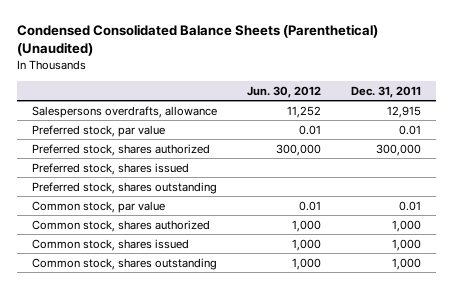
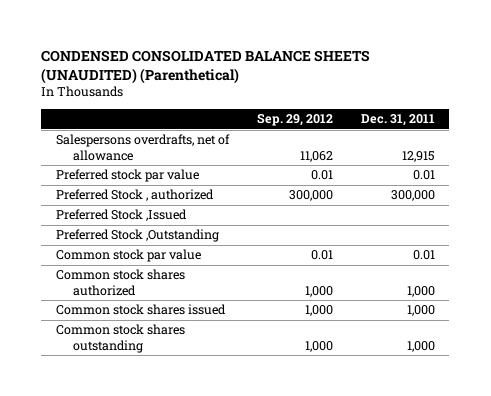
[17,24,379,57] Condensed Consolidated Balance Sheets (Parenthetical) (Unaudited) -> [41,49,371,84] CONDENSED CONSOLIDATED BALANCE SHEETS (UNAUDITED) (Parenthetical)
[247,85,322,98] Jun. 30, 2012 -> none
none -> [256,113,333,127] Sep. 29, 2012
[32,105,218,118] Salespersons overdrafts, allowance -> [55,134,230,161] Salespersons overdrafts, net of allowance
[32,124,166,137] Preferred stock, par value -> [55,169,199,183] Preferred stock par value
[32,143,211,156] Preferred stock, shares authorized -> [55,189,214,202] Preferred Stock , authorized
[32,162,190,175] Preferred stock, shares issued -> [55,209,187,222] Preferred Stock ,Issued
[32,181,218,194] Preferred stock, shares outstanding -> [55,229,219,243] Preferred Stock ,Outstanding
[32,200,166,213] Common stock, par value -> [55,249,201,263] Common stock par value
[32,219,211,232] Common stock, shares authorized -> [55,269,185,296] Common stock shares authorized
[32,238,190,251] Common stock, shares issued -> [55,304,226,316] Common stock shares issued
[32,257,218,270] Common stock, shares outstanding -> [55,324,185,353] Common stock shares outstanding

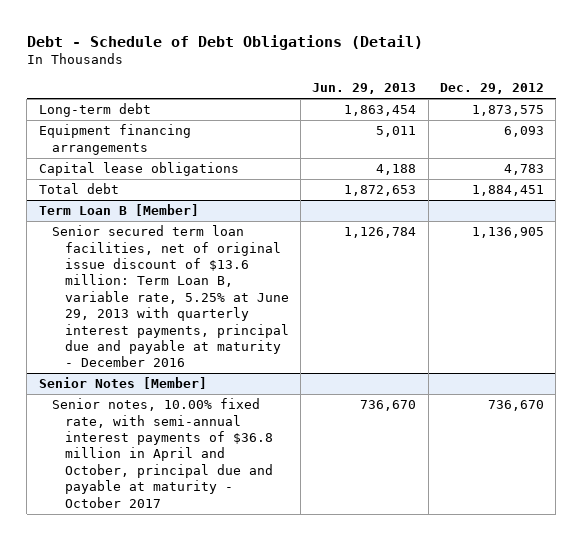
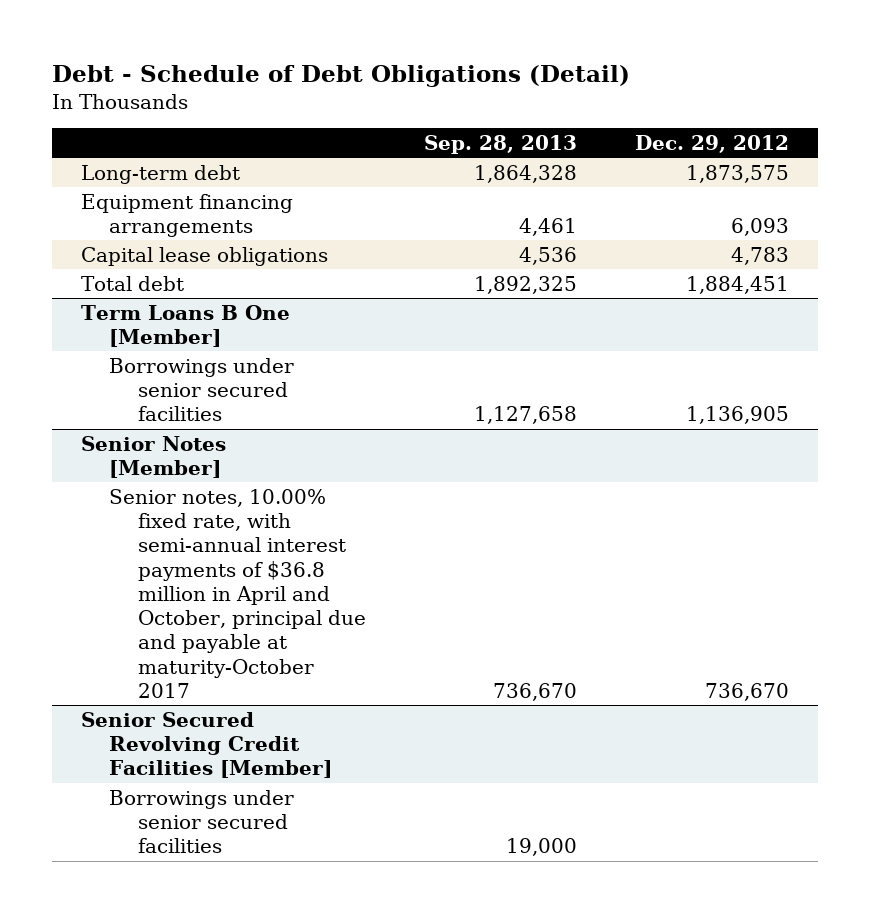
[312,83,417,95] Jun. 29, 2013 -> none
none -> [424,134,578,154] Sep. 28, 2013
[38,204,199,217] Term Loan B [Member] -> [80,304,290,347] Term Loans B One [Member]
[51,225,289,368] Senior secured term loan facilities, net of original issue discount of $13.6 million: Term Loan B, variable rate, 5.25% at June 29, 2013 with quarterly interest payments, principal due and payable at maturity - December 2016 -> [109,357,295,422] Borrowings under senior secured facilities
[51,398,273,508] Senior notes, 10.00% fixed rate, with semi-annual interest payments of $36.8 million in April and October, principal due and payable at maturity - October 2017 -> [109,488,367,698] Senior notes, 10.00% fixed rate, with semi-annual interest payments of $36.8 million in April and October, principal due and payable at maturity-October 2017
none -> [80,711,333,779] Senior Secured Revolving Credit Facilities [Member]
none -> [109,789,295,854] Borrowings under senior secured facilities

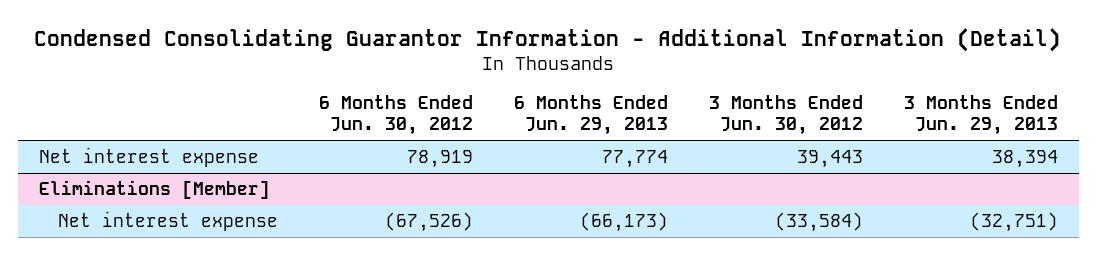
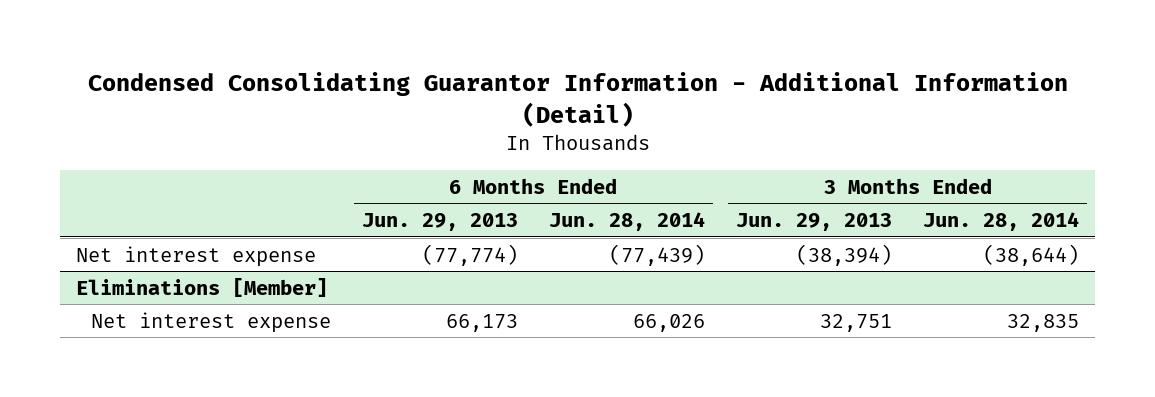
[319,95,474,136] 6 Months Ended Jun. 30, 2012 -> none
[709,95,864,136] 3 Months Ended Jun. 30, 2012 -> none
none -> [549,211,706,231] Jun. 28, 2014
none -> [923,211,1080,231] Jun. 28, 2014
[602,150,669,169] 77,774 -> [421,243,518,266] (77,774)
[992,150,1059,169] 38,394 -> [796,243,893,266] (38,394)
[580,212,669,233] (66,173) -> [445,313,518,332] 66,173
[970,212,1059,233] (32,751) -> [820,313,893,332] 32,751

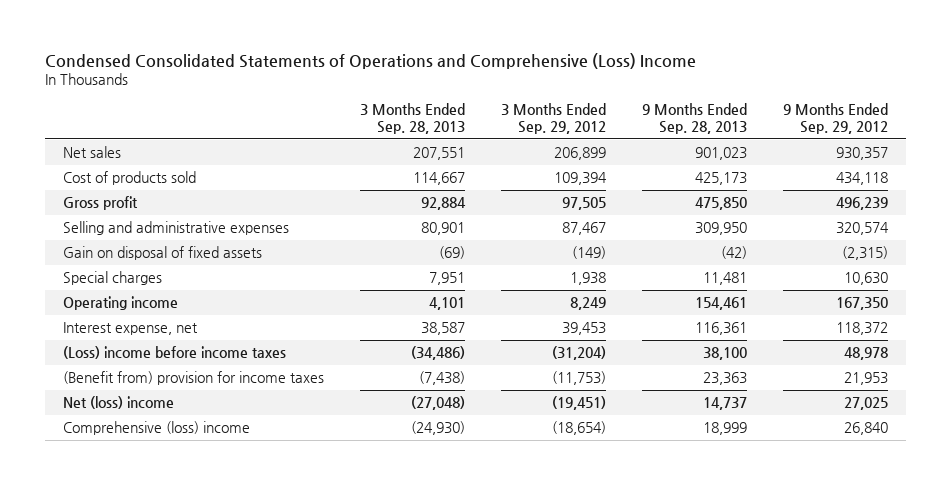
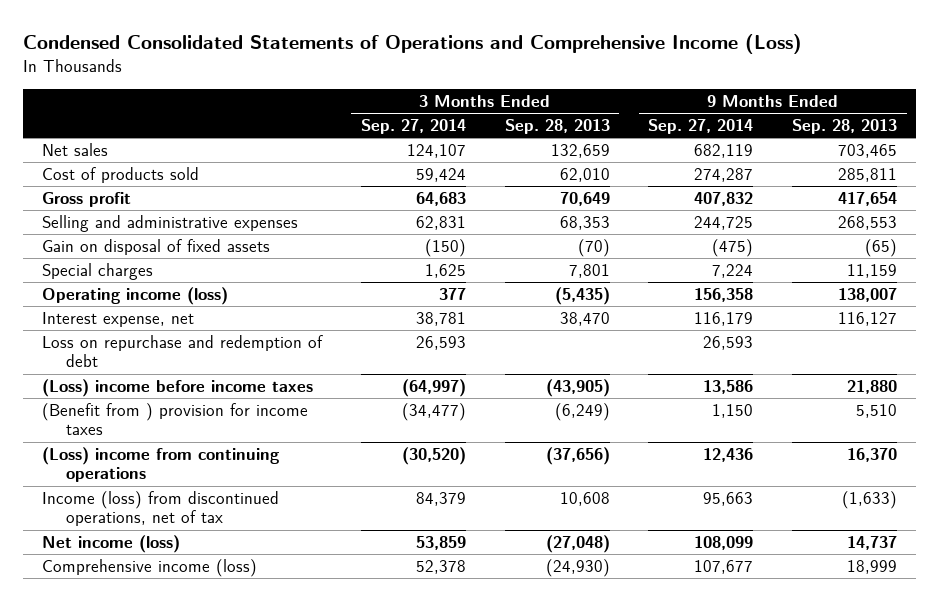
[45,52,697,69] Condensed Consolidated Statements of Operations and Comprehensive (Loss) Income -> [23,34,803,55] Condensed Consolidated Statements of Operations and Comprehensive Income (Loss)
[501,103,607,135] 3 Months Ended Sep. 29, 2012 -> none
[783,103,889,135] 9 Months Ended Sep. 29, 2012 -> none
none -> [361,119,467,135] Sep. 27, 2014
none -> [648,119,754,135] Sep. 27, 2014
[413,147,466,161] 207,551 -> [550,143,610,158] 132,659
[695,147,748,161] 901,023 -> [837,143,897,158] 703,465
[413,172,466,186] 114,667 -> [559,167,610,182] 62,010
[695,172,748,186] 425,173 -> [837,167,897,182] 285,811
[421,197,467,211] 92,884 -> [559,191,610,206] 70,649
[695,197,748,211] 475,850 -> [837,191,897,206] 417,654
[421,222,466,236] 80,901 -> [559,215,610,230] 68,353
[695,222,748,236] 309,950 -> [837,215,897,230] 268,553
[439,246,466,260] (69) -> [577,238,610,257] (70)
[721,246,748,260] (42) -> [864,238,897,257] (65)
[429,272,466,286] 7,951 -> [568,263,610,278] 7,801
[703,272,748,286] 11,481 -> [846,263,897,278] 11,159
[63,296,179,311] Operating income -> [42,286,229,305] Operating income (loss)
[429,297,466,311] 4,101 -> [554,286,610,305] (5,435)
[695,297,748,311] 154,461 -> [837,287,897,302] 138,007
[421,322,466,336] 38,587 -> [559,311,610,326] 38,470
[695,322,748,336] 116,361 -> [837,311,897,326] 116,127
none -> [42,334,324,368] Loss on repurchase and redemption of debt
[411,346,466,361] (34,486) -> [545,378,610,397] (43,905)
[703,347,748,361] 38,100 -> [846,379,897,394] 21,880
[63,371,325,386] (Benefit from) provision for income taxes -> [42,402,309,436] (Benefit from ) provision for income taxes
[419,371,466,386] (7,438) -> [554,402,610,421] (6,249)
[703,372,748,386] 23,363 -> [855,403,897,418] 5,510
none -> [42,446,281,483] (Loss) income from continuing operations
none -> [42,490,280,527] Income (loss) from discontinued operations, net of tax
[63,396,175,410] Net (loss) income -> [42,534,181,553] Net income (loss)
[63,421,251,436] Comprehensive (loss) income -> [42,558,258,577] Comprehensive income (loss)

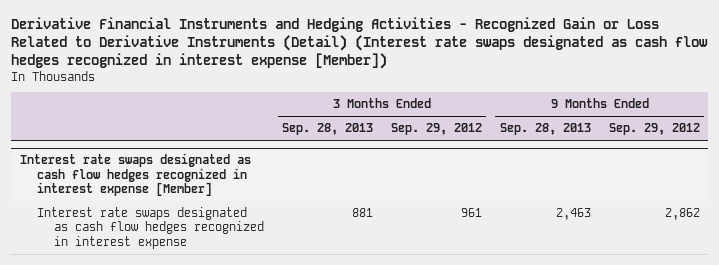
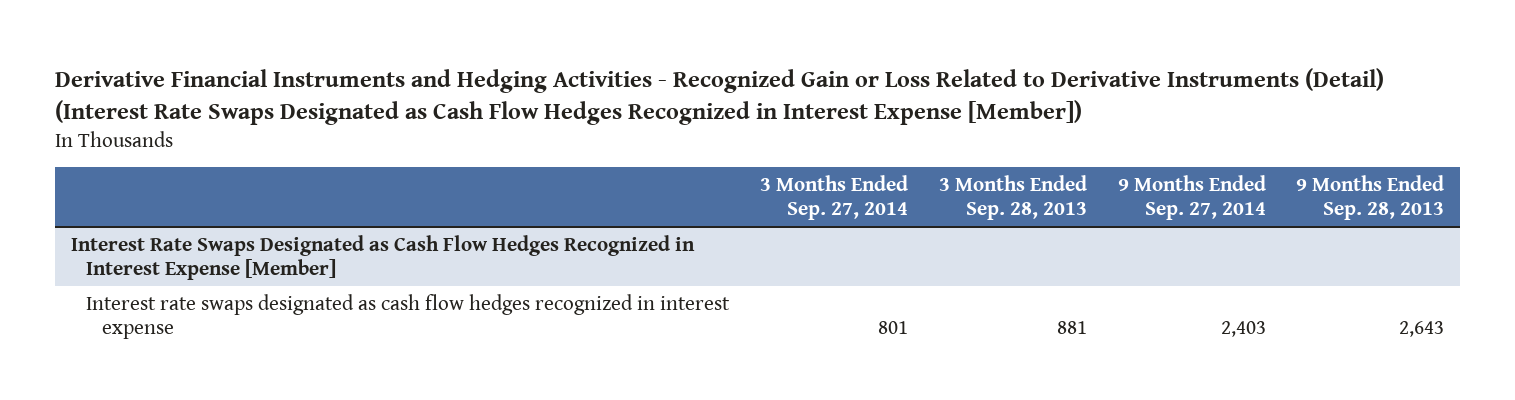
[10,16,708,70] Derivative Financial Instruments and Hedging Activities - Recognized Gain or Loss Related to Derivative Instruments (Detail) (Interest rate swaps designated as cash flow hedges recognized in interest expense [Member]) -> [55,68,1385,125] Derivative Financial Instruments and Hedging Activities - Recognized Gain or Loss Related to Derivative Instruments (Detail) (Interest Rate Swaps Designated as Cash Flow Hedges Recognized in Interest Expense [Member])
[390,123,482,136] Sep. 29, 2012 -> none
[608,123,700,136] Sep. 29, 2012 -> none
none -> [759,175,908,220] 3 Months Ended Sep. 27, 2014
none -> [1117,175,1266,220] 9 Months Ended Sep. 27, 2014
[19,153,251,197] Interest rate swaps designated as cash flow hedges recognized in interest expense [Member] -> [70,234,695,280] Interest Rate Swaps Designated as Cash Flow Hedges Recognized in Interest Expense [Member]
[555,207,591,220] 2,463 -> [1399,320,1445,337] 2,643

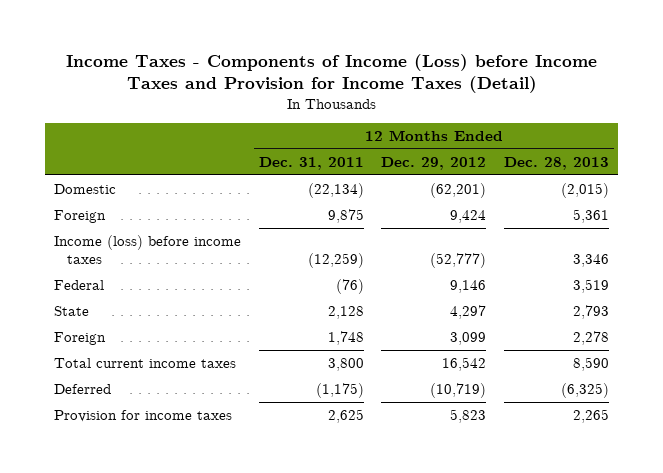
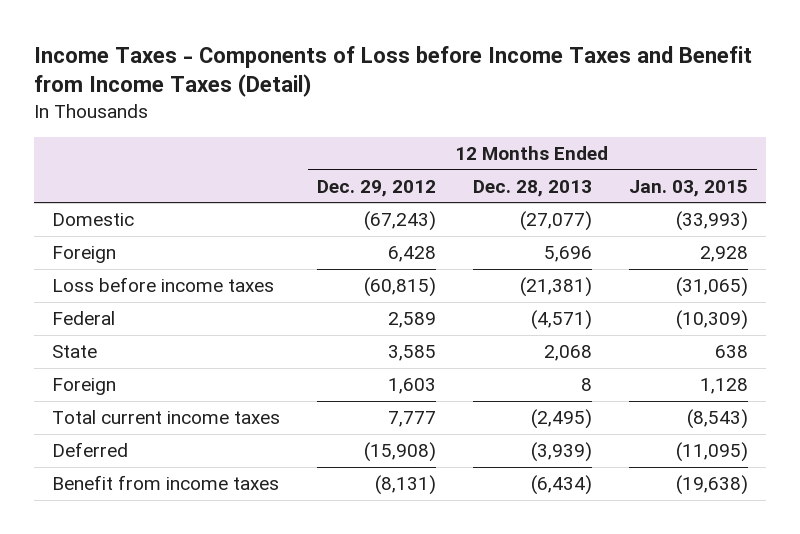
[65,54,597,94] Income Taxes - Components of Income (Loss) before Income Taxes and Provision for Income Taxes (Detail) -> [33,46,752,98] Income Taxes - Components of Loss before Income Taxes and Benefit from Income Taxes (Detail)
[258,156,364,170] Dec. 31, 2011 -> none
none -> [628,179,748,197] Jan. 03, 2015
[430,182,487,198] (62,201) -> [363,211,436,232] (67,243)
[561,182,610,198] (2,015) -> [519,211,592,232] (27,077)
[450,209,487,223] 9,424 -> [387,246,436,263] 6,428
[573,208,610,223] 5,361 -> [543,246,592,263] 5,696
[53,234,241,265] Income (loss) before income taxes -> [52,277,275,293] Loss before income taxes
[430,253,487,269] (52,777) -> [363,277,436,298] (60,815)
[573,254,610,268] 3,346 -> [519,277,592,298] (21,381)
[450,279,487,293] 9,146 -> [387,312,436,329] 2,589
[573,278,610,293] 3,519 -> [530,310,592,331] (4,571)
[450,304,487,319] 4,297 -> [387,345,436,362] 3,585
[573,304,610,319] 2,793 -> [543,345,592,362] 2,068
[450,331,487,345] 3,099 -> [387,378,436,395] 1,603
[573,330,610,345] 2,278 -> [580,378,592,392] 8
[442,356,487,371] 16,542 -> [387,411,436,428] 7,777
[573,356,610,371] 8,590 -> [530,409,592,430] (2,495)
[430,382,487,398] (10,719) -> [363,442,436,463] (15,908)
[561,382,610,398] (6,325) -> [530,442,592,463] (3,939)
[53,409,232,422] Provision for income taxes -> [52,475,280,491] Benefit from income taxes
[450,408,487,423] 5,823 -> [374,475,436,496] (8,131)
[573,408,610,423] 2,265 -> [530,475,592,496] (6,434)

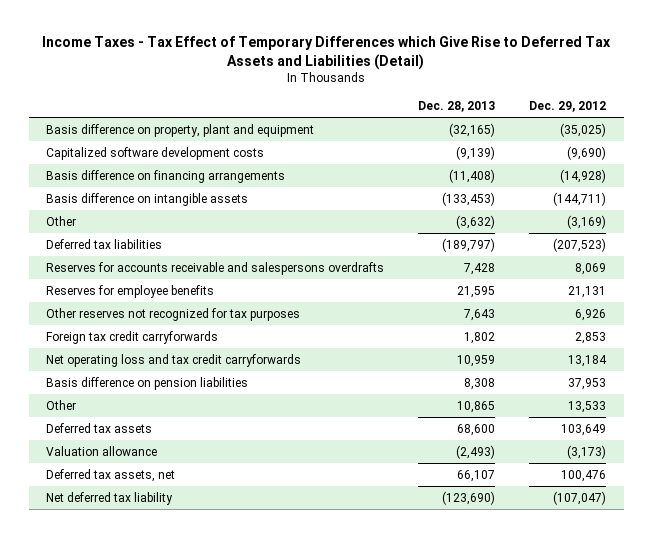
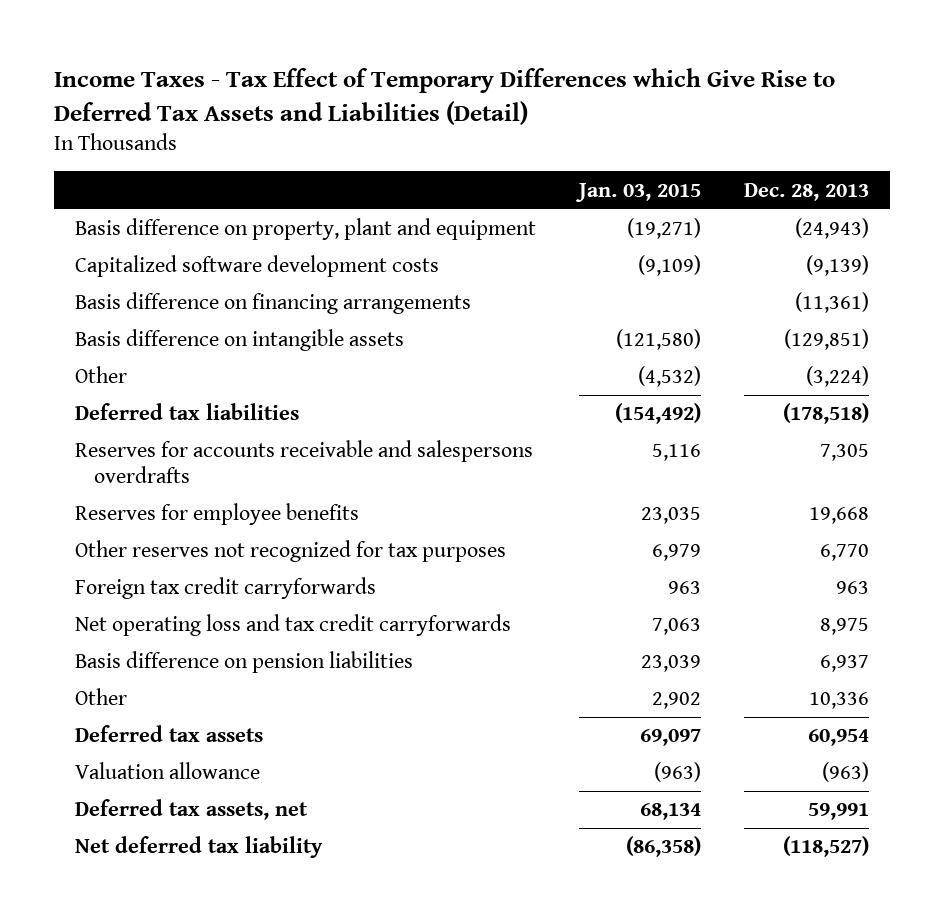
[529,100,607,112] Dec. 29, 2012 -> none
none -> [575,182,702,202] Jan. 03, 2015
[449,122,496,137] (32,165) -> [794,218,869,240] (24,943)
[449,168,496,183] (11,408) -> [794,292,869,314] (11,361)
[442,191,496,206] (133,453) -> [783,329,869,351] (129,851)
[456,214,496,229] (3,632) -> [805,366,869,388] (3,224)
[442,237,496,252] (189,797) -> [782,403,869,425] (178,518)
[464,262,496,275] 7,428 -> [819,444,869,462] 7,305
[457,285,496,298] 21,595 -> [808,507,869,525] 19,668
[464,308,496,321] 7,643 -> [819,544,869,562] 6,770
[464,331,496,344] 1,802 -> [835,581,869,595] 963
[457,354,496,367] 10,959 -> [819,618,869,636] 8,975
[464,377,496,390] 8,308 -> [819,655,869,673] 6,937
[457,400,496,413] 10,865 -> [808,692,869,710] 10,336
[457,423,496,436] 68,600 -> [807,729,869,747] 60,954
[456,444,496,459] (2,493) -> [821,762,869,783] (963)
[457,469,496,482] 66,107 -> [807,803,869,821] 59,991
[442,490,496,505] (123,690) -> [782,836,869,858] (118,527)

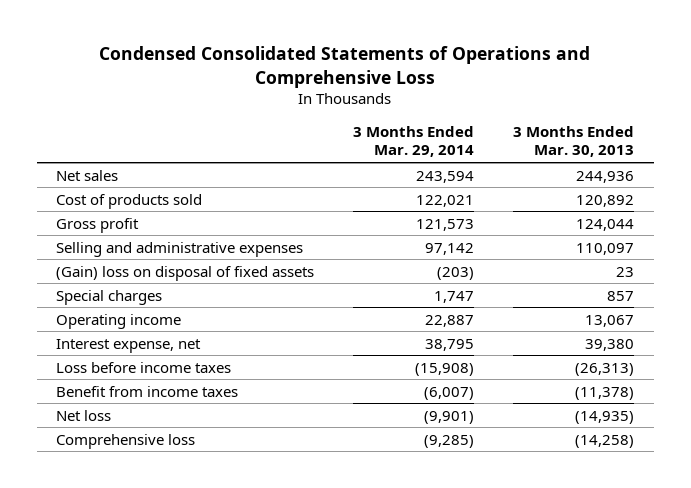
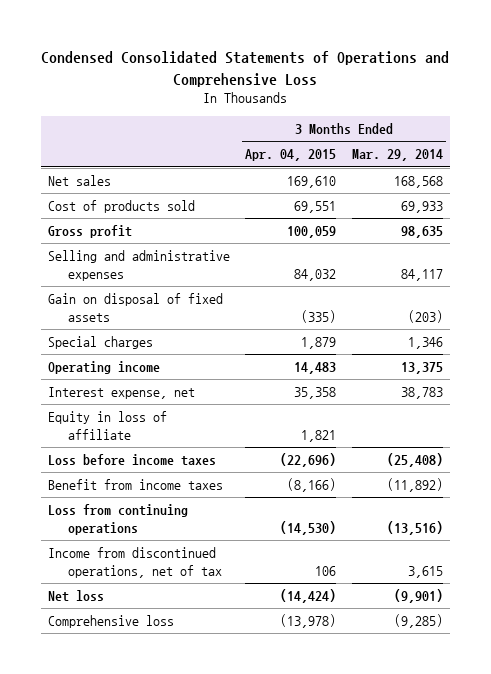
[513,125,635,158] 3 Months Ended Mar. 30, 2013 -> none
none -> [245,149,337,162] Apr. 04, 2015
[416,170,475,183] 243,594 -> [393,176,443,189] 168,568
[416,194,475,207] 122,021 -> [400,201,443,214] 69,933
[416,218,475,231] 121,573 -> [400,226,443,239] 98,635
[425,242,475,255] 97,142 -> [400,268,443,281] 84,117
[56,265,315,281] (Gain) loss on disposal of fixed assets -> [48,293,224,322] Gain on disposal of fixed assets
[434,290,475,303] 1,747 -> [407,337,443,350] 1,346
[425,314,475,327] 22,887 -> [400,362,443,375] 13,375
[425,338,475,351] 38,795 -> [400,387,443,400] 38,783
none -> [48,411,168,440] Equity in loss of affiliate
[415,362,475,376] (15,908) -> [386,453,443,468] (25,408)
[424,386,475,400] (6,007) -> [386,478,443,493] (11,892)
none -> [48,504,189,535] Loss from continuing operations
none -> [48,547,222,578] Income from discontinued operations, net of tax

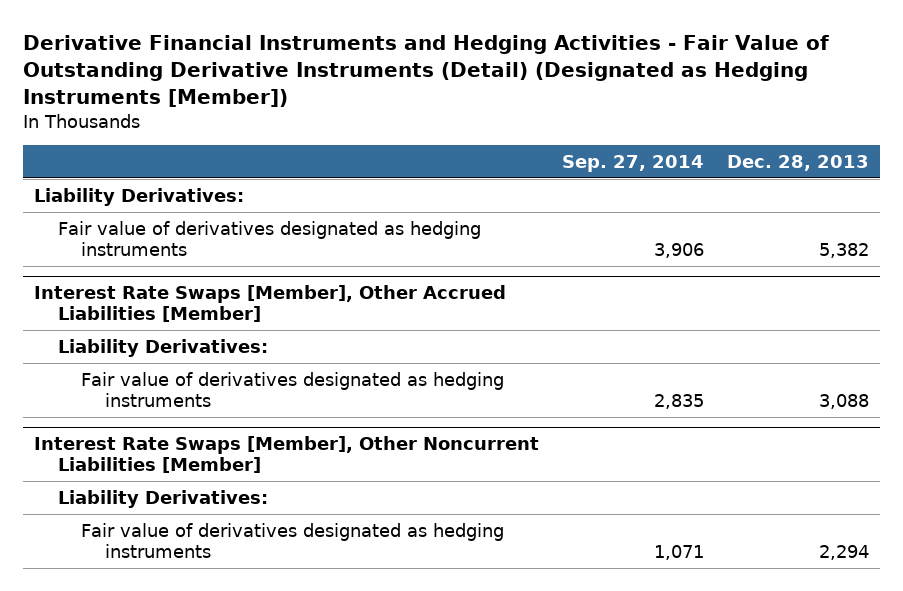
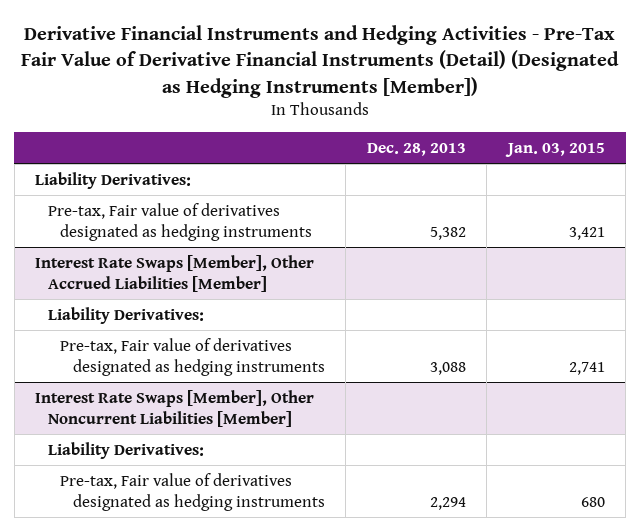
[23,35,830,108] Derivative Financial Instruments and Hedging Activities - Fair Value of Outstanding Derivative Instruments (Detail) (Designated as Hedging Instruments [Member]) -> [20,25,619,98] Derivative Financial Instruments and Hedging Activities - Pre-Tax Fair Value of Derivative Financial Instruments (Detail) (Designated as Hedging Instruments [Member])
[561,154,704,172] Sep. 27, 2014 -> none
none -> [504,142,605,157] Jan. 03, 2015
[57,220,481,256] Fair value of derivatives designated as hedging instruments -> [47,202,313,241] Pre-tax, Fair value of derivatives designated as hedging instruments
[81,371,505,407] Fair value of derivatives designated as hedging instruments -> [60,337,325,376] Pre-tax, Fair value of derivatives designated as hedging instruments
[81,522,505,558] Fair value of derivatives designated as hedging instruments -> [60,472,325,511] Pre-tax, Fair value of derivatives designated as hedging instruments

